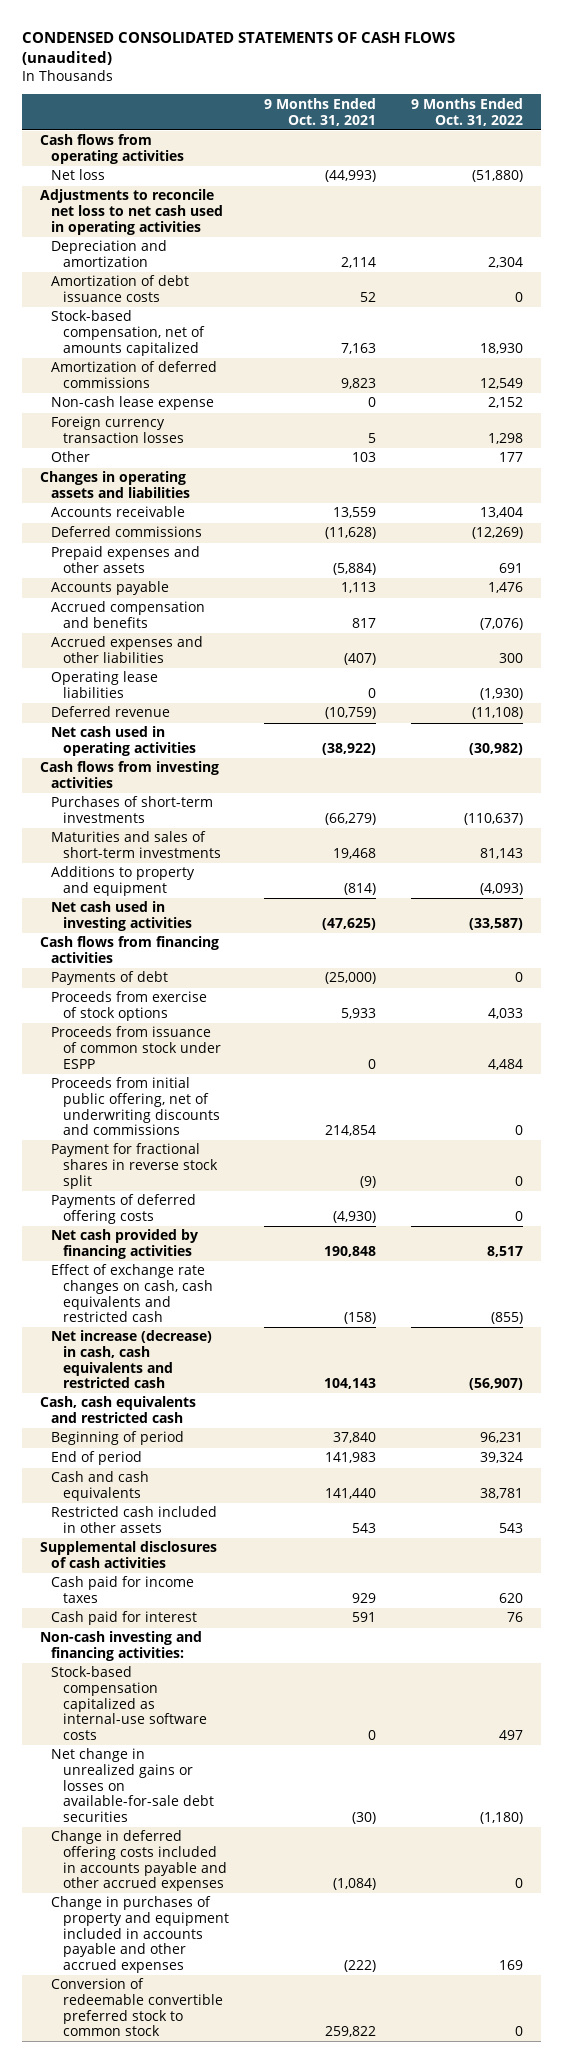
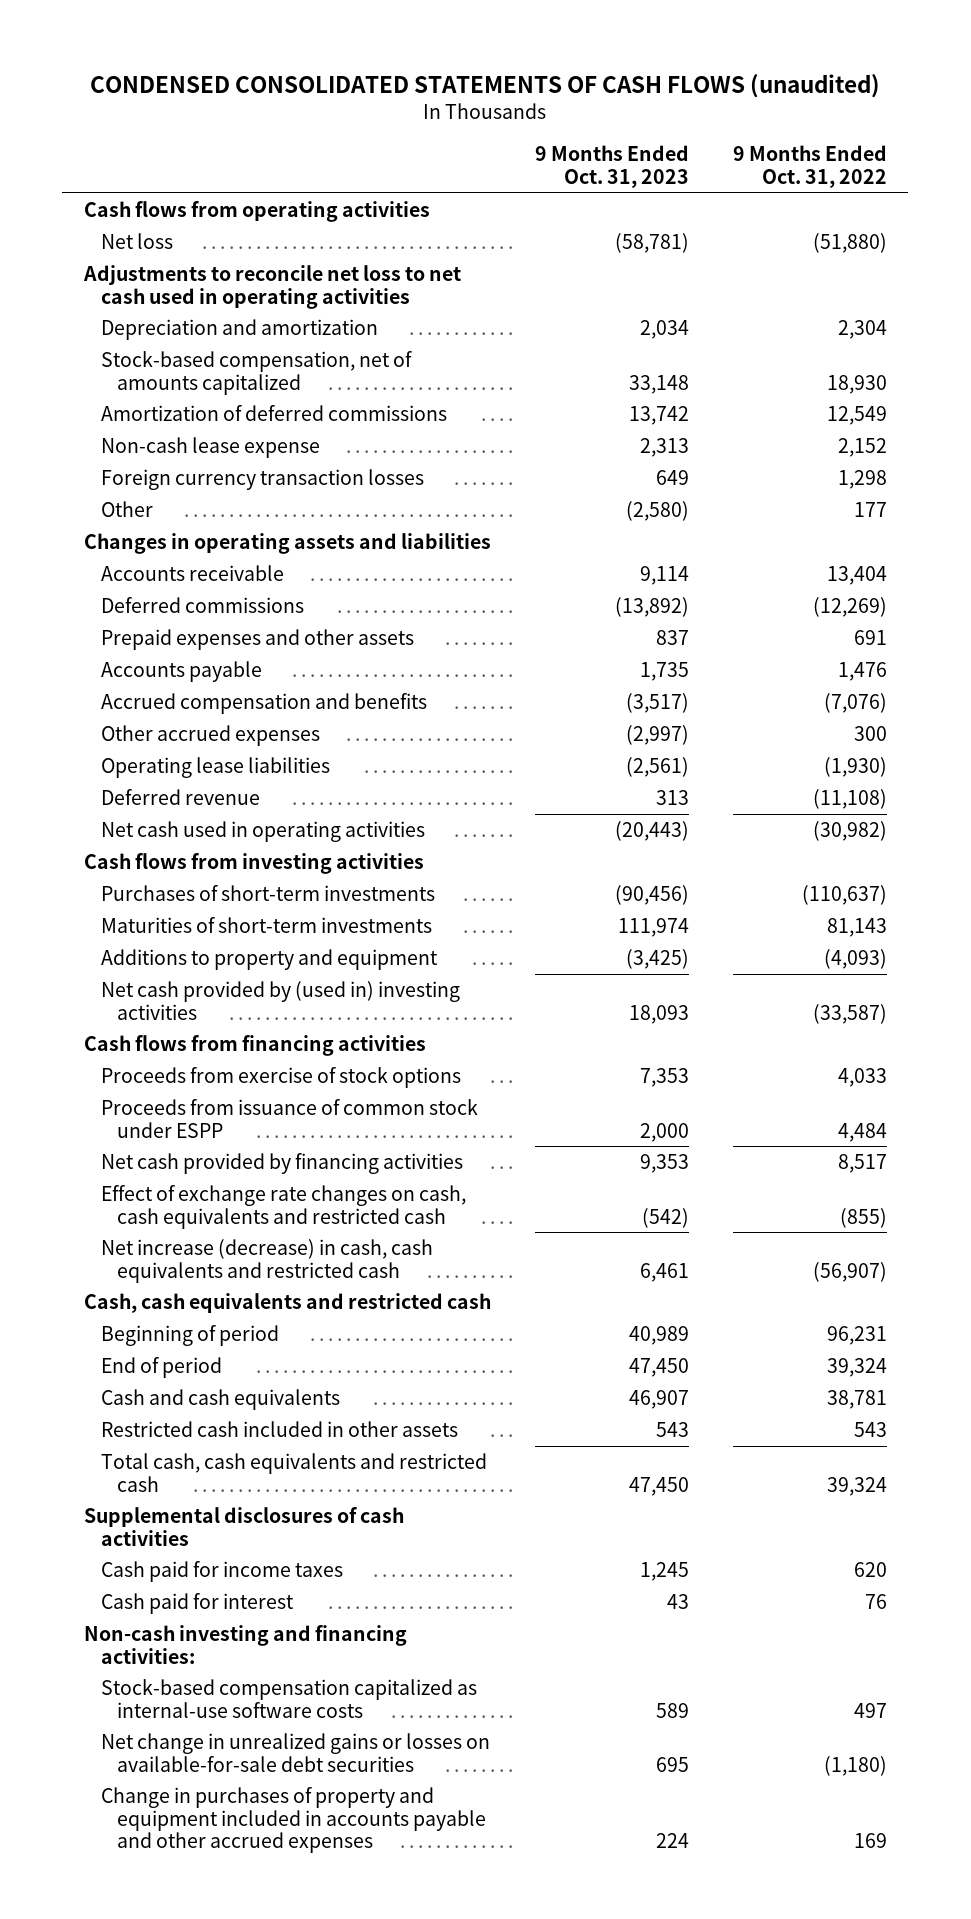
[264,97,377,126] 9 Months Ended Oct. 31, 2021 -> none
none -> [534,145,689,188] 9 Months Ended Oct. 31, 2023
[51,275,190,303] Amortization of debt issuance costs -> none
[51,636,204,664] Accrued expenses and other liabilities -> [100,724,320,746] Other accrued expenses
[51,831,222,859] Maturities and sales of short-term investments -> [100,916,432,933] Maturities of short-term investments
[51,901,193,932] Net cash used in investing activities -> [100,980,460,1020] Net cash provided by (used in) investing activities
[51,971,169,986] Payments of debt -> none
[51,1077,221,1136] Proceeds from initial public offering, net of underwriting discounts and commissions -> none
[51,1143,219,1189] Payment for fractional shares in reverse stock split -> none
[51,1194,197,1225] Payments of deferred offering costs -> none
none -> [100,1452,487,1492] Total cash, cash equivalents and restricted cash
[51,1830,228,1892] Change in deferred offering costs included in accounts payable and other accrued expenses -> none
[51,1978,224,2037] Conversion of redeemable convertible preferred stock to common stock -> none

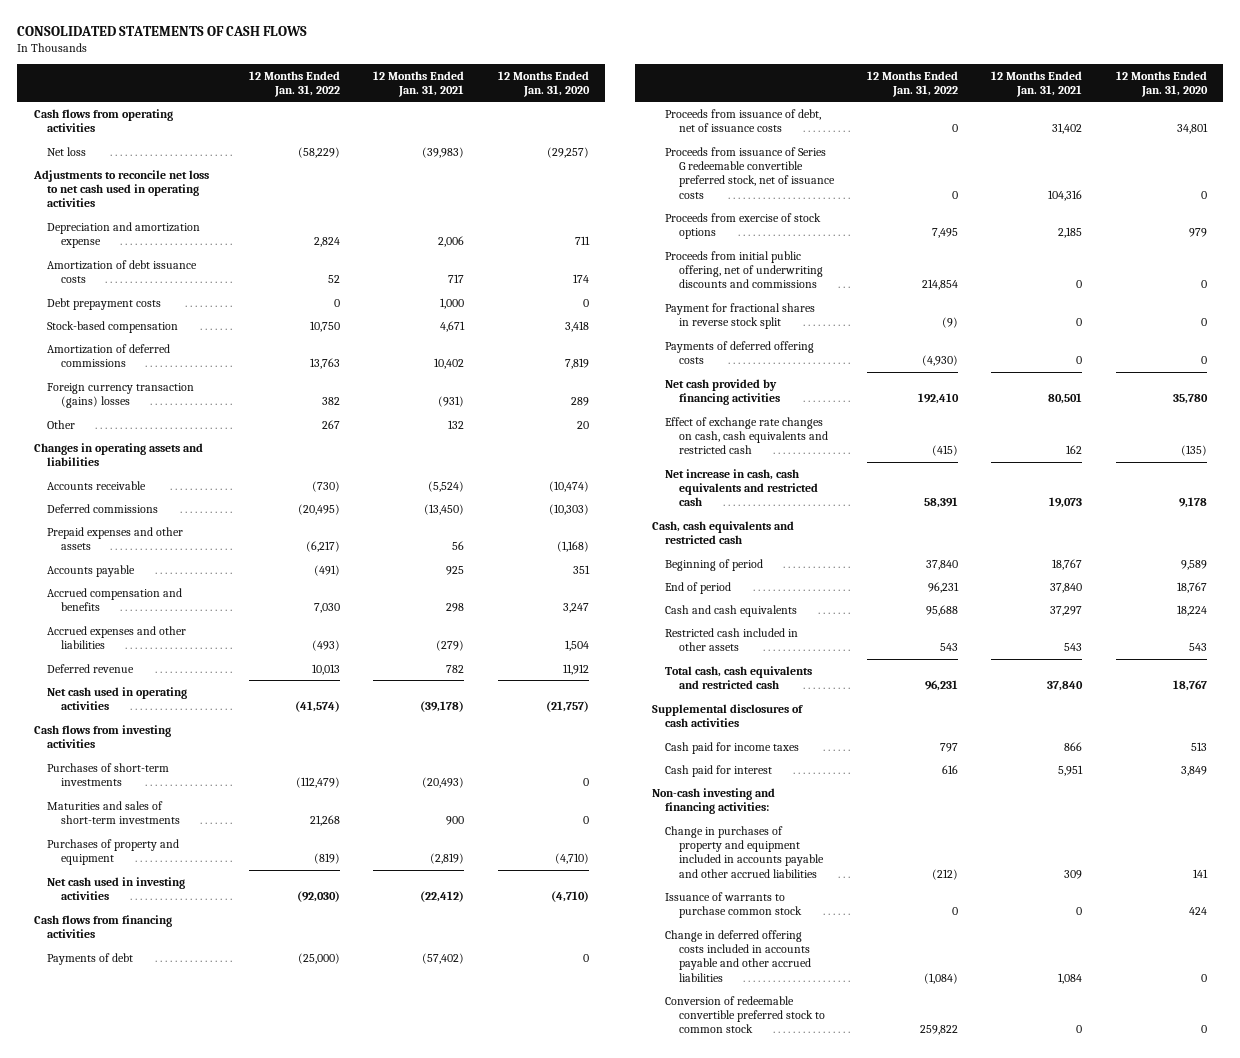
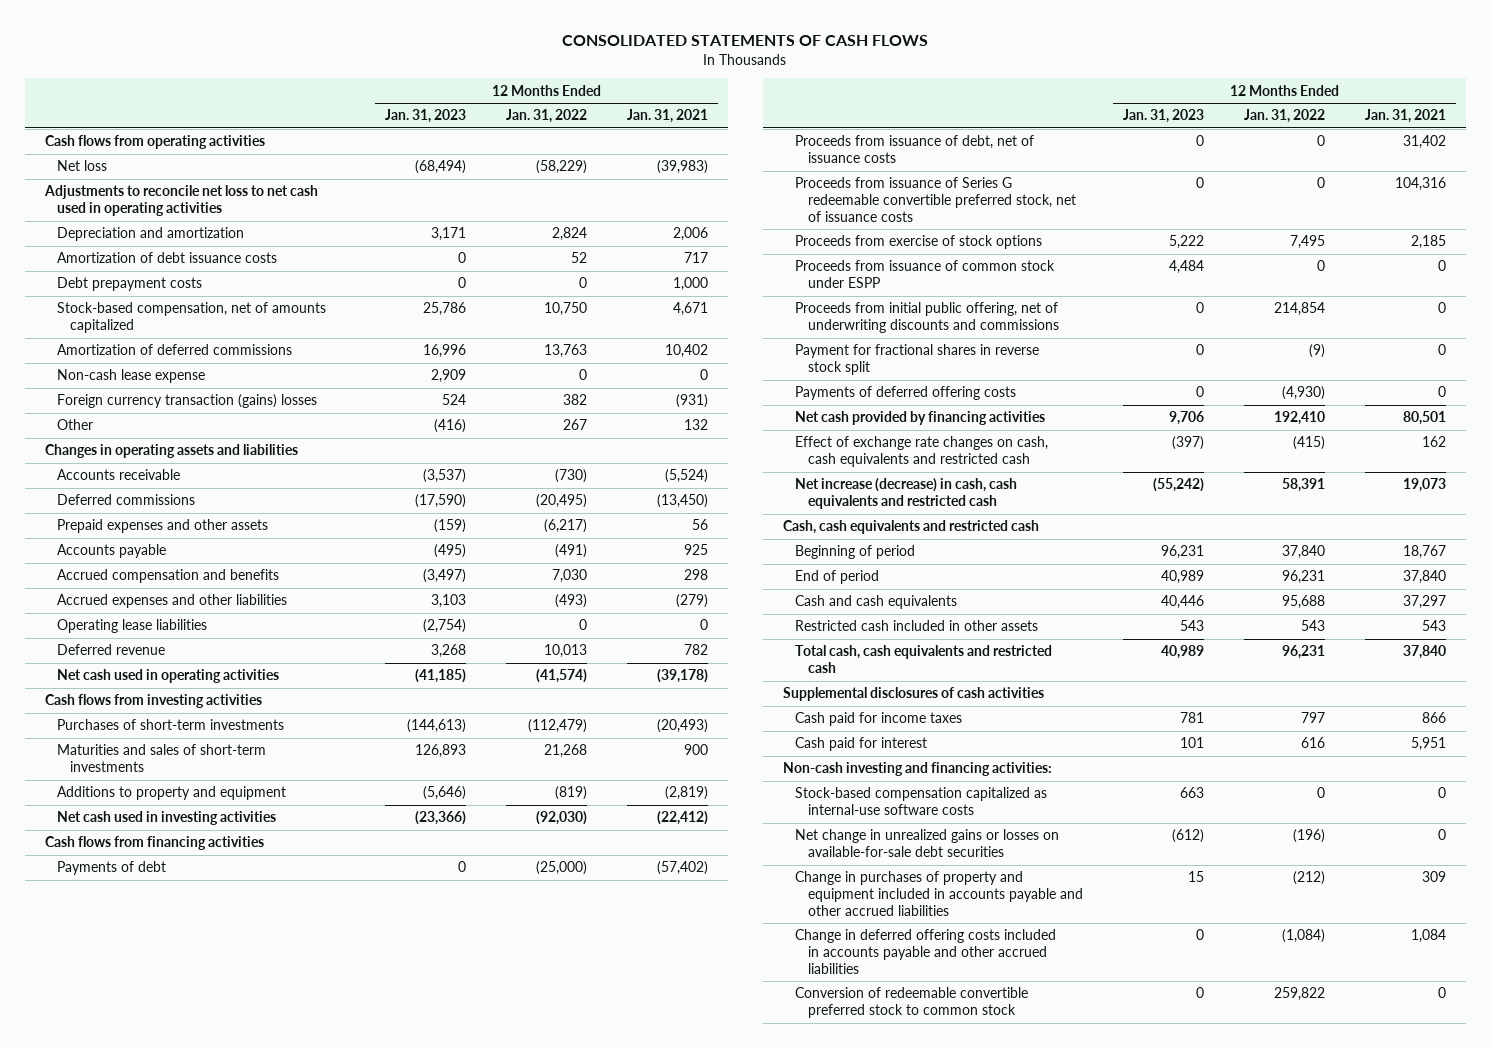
[497,70,590,97] 12 Months Ended Jan. 31, 2020 -> none
none -> [385,109,467,124] Jan. 31, 2023
[47,221,201,249] Depreciation and amortization expense -> [57,227,245,242] Depreciation and amortization
[47,320,179,333] Stock-based compensation -> [57,302,327,334] Stock-based compensation, net of amounts capitalized
none -> [57,369,206,384] Non-cash lease expense
none -> [57,619,208,634] Operating lease liabilities
[47,838,180,866] Purchases of property and equipment -> [57,786,287,801] Additions to property and equipment
none -> [795,260,1056,289] Proceeds from issuance of common stock under ESPP
[665,468,818,507] Net increase in cash, cash equivalents and restricted cash -> [795,478,1018,510] Net increase (decrease) in cash, cash equivalents and restricted cash
none -> [795,787,1048,816] Stock-based compensation capitalized as internal-use software costs
none -> [795,829,1060,858] Net change in unrealized gains or losses on available-for-sale debt securities
[665,891,802,919] Issuance of warrants to purchase common stock -> none

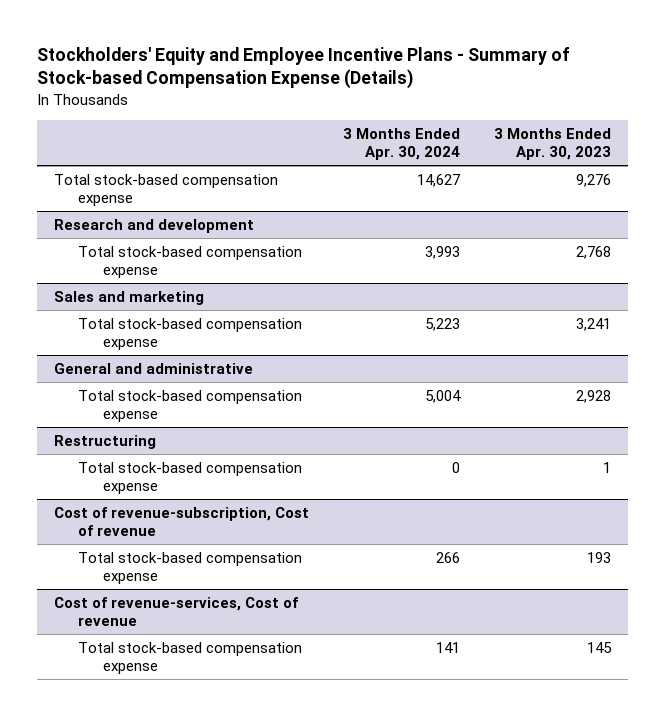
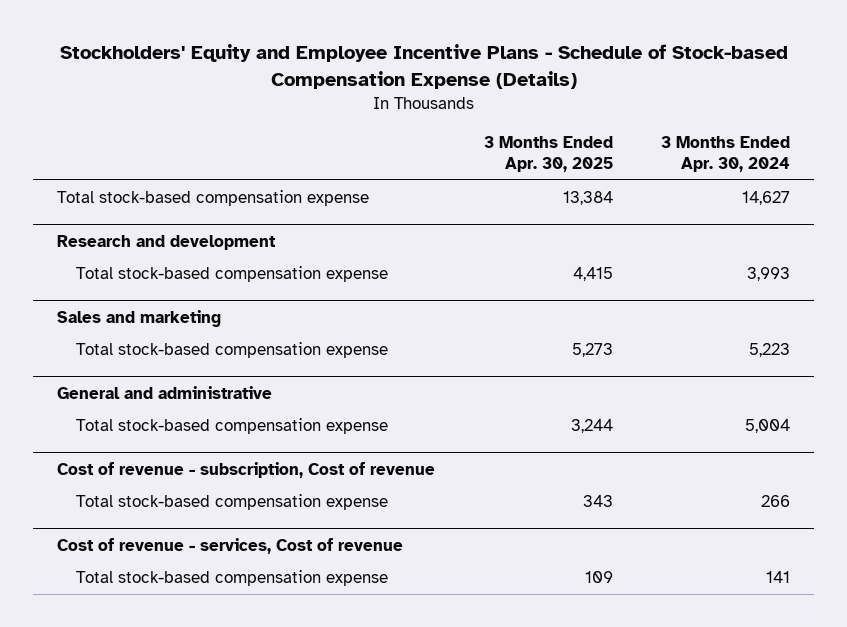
[37,46,570,90] Stockholders' Equity and Employee Incentive Plans - Summary of Stock-based Compensation Expense (Details) -> [59,44,788,89] Stockholders' Equity and Employee Incentive Plans - Schedule of Stock-based Compensation Expense (Details)
[494,128,612,161] 3 Months Ended Apr. 30, 2023 -> none
none -> [483,135,613,173] 3 Months Ended Apr. 30, 2025
[54,434,157,449] Restructuring -> none
[78,461,303,494] Total stock-based compensation expense -> none
[54,506,310,536] Cost of revenue-subscription, Cost of revenue -> [57,461,436,478] Cost of revenue - subscription, Cost of revenue
[54,596,299,626] Cost of revenue-services, Cost of revenue -> [57,537,404,554] Cost of revenue - services, Cost of revenue

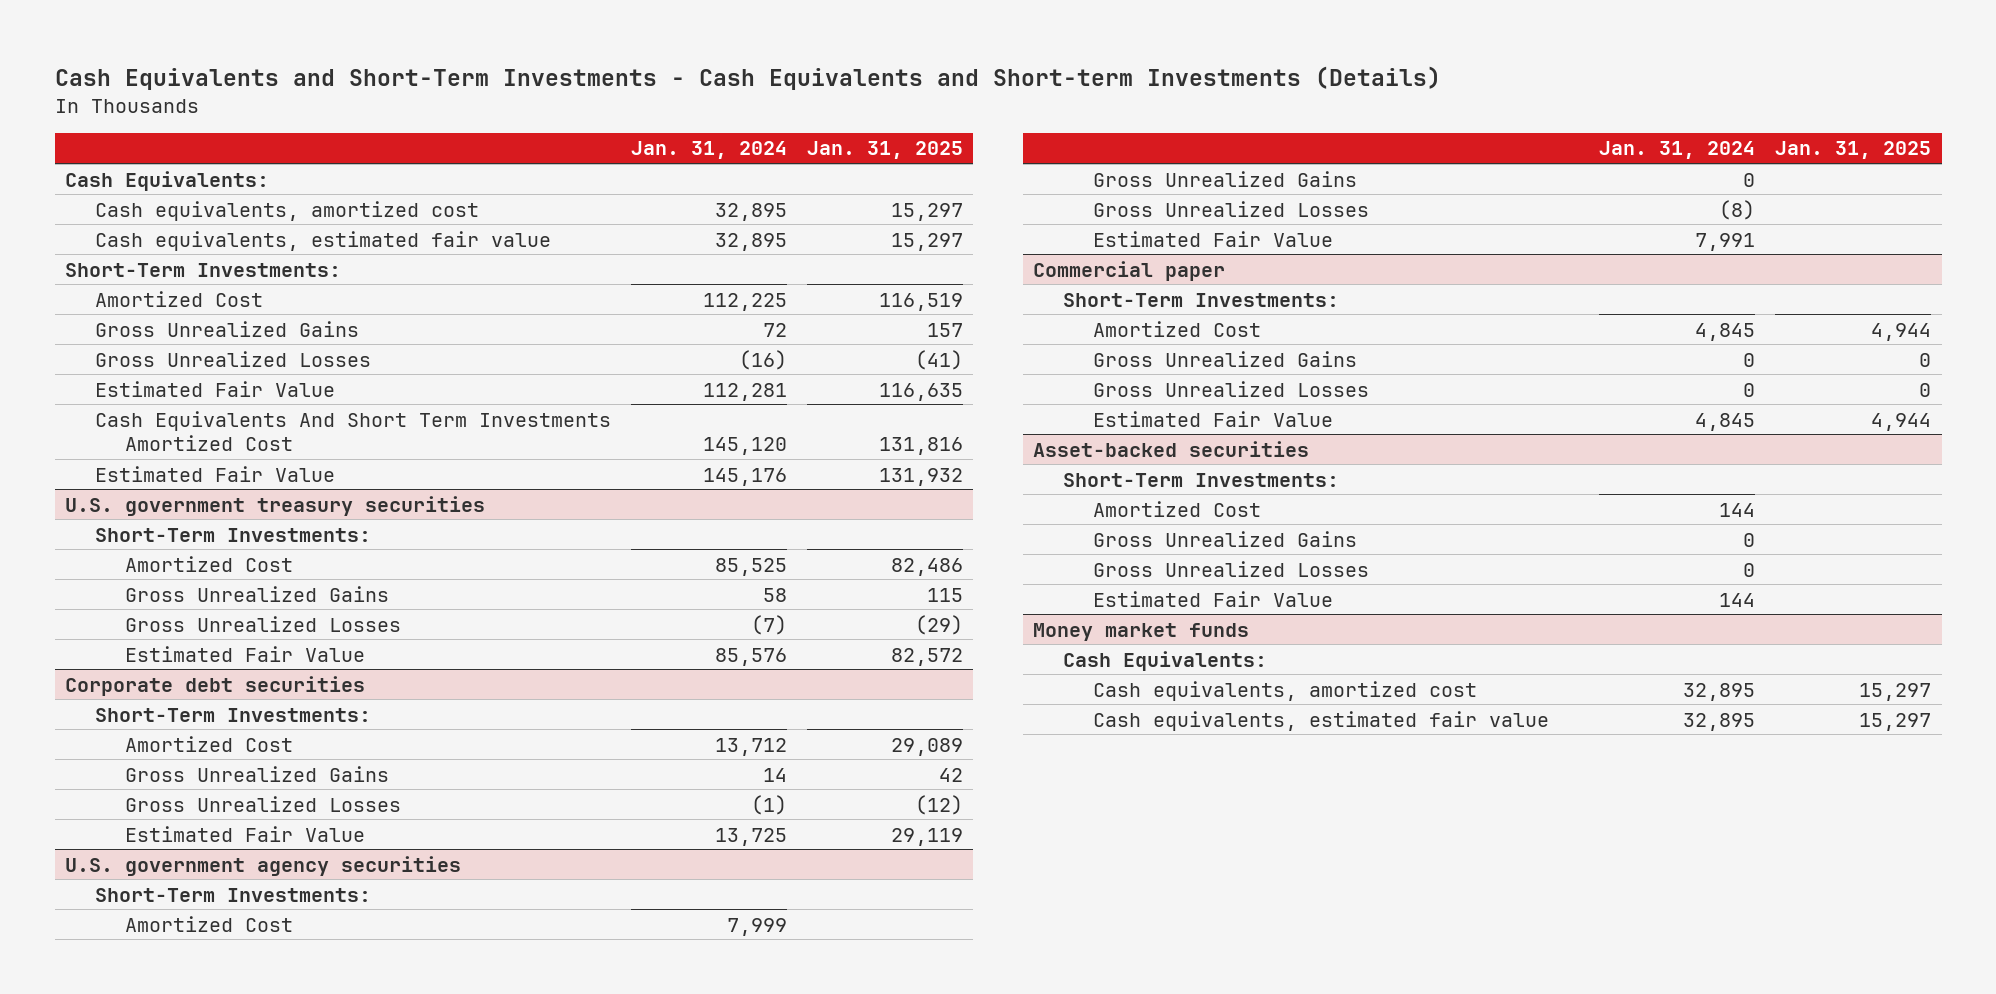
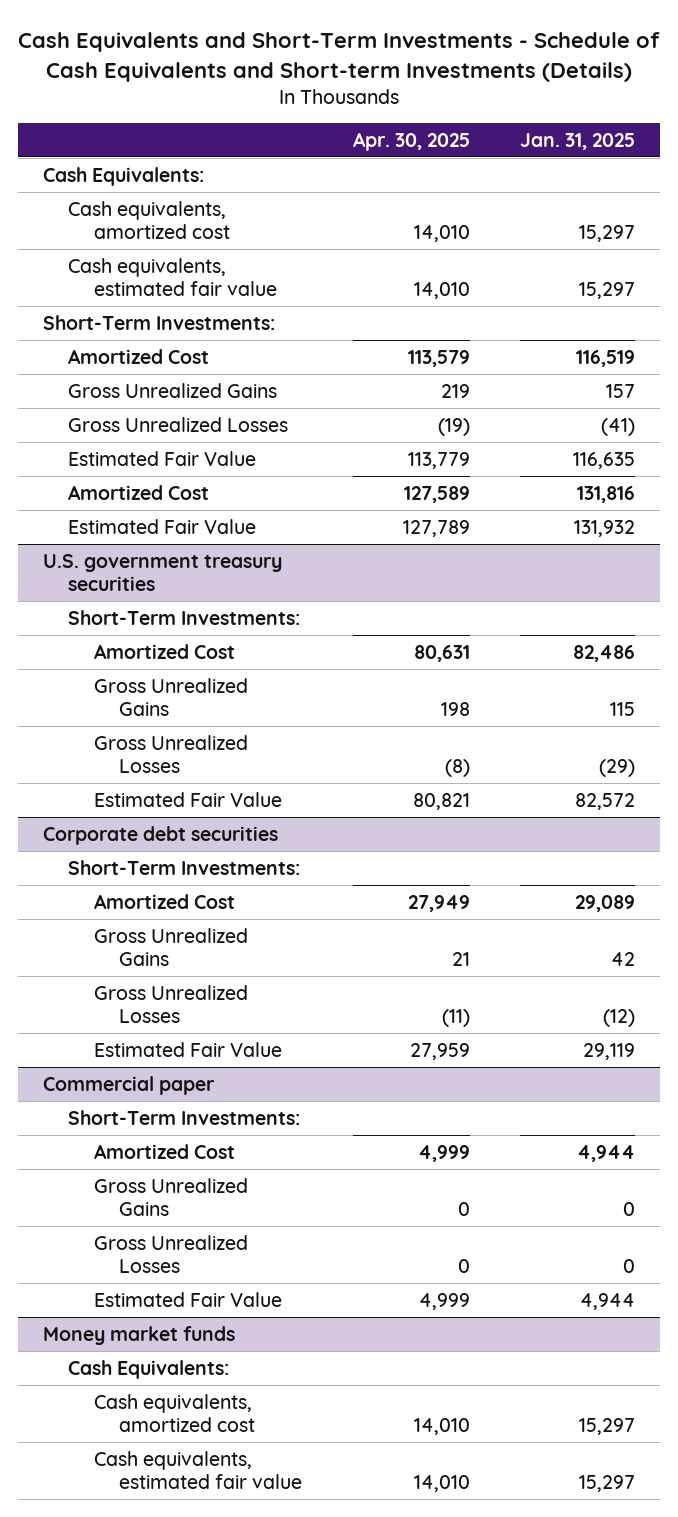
[54,65,1441,90] Cash Equivalents and Short-Term Investments - Cash Equivalents and Short-term Investments (Details) -> [17,31,660,82] Cash Equivalents and Short-Term Investments - Schedule of Cash Equivalents and Short-term Investments (Details)
[631,141,788,160] Jan. 31, 2024 -> none
none -> [352,131,470,151] Apr. 30, 2025
[94,410,611,452] Cash Equivalents And Short Term Investments Amortized Cost -> [68,484,210,500] Amortized Cost
[64,855,461,876] U.S. government agency securities -> none
[94,887,371,902] Short-Term Investments: -> none
[124,915,293,932] Amortized Cost -> none
[1093,170,1358,187] Gross Unrealized Gains -> none
[1093,200,1370,217] Gross Unrealized Losses -> none
[1093,230,1334,247] Estimated Fair Value -> none
[1033,440,1310,457] Asset-backed securities -> none
[1063,472,1340,487] Short-Term Investments: -> none
[1093,500,1262,517] Amortized Cost -> none
[1093,530,1358,547] Gross Unrealized Gains -> none
[1093,560,1370,577] Gross Unrealized Losses -> none
[1093,590,1334,607] Estimated Fair Value -> none

